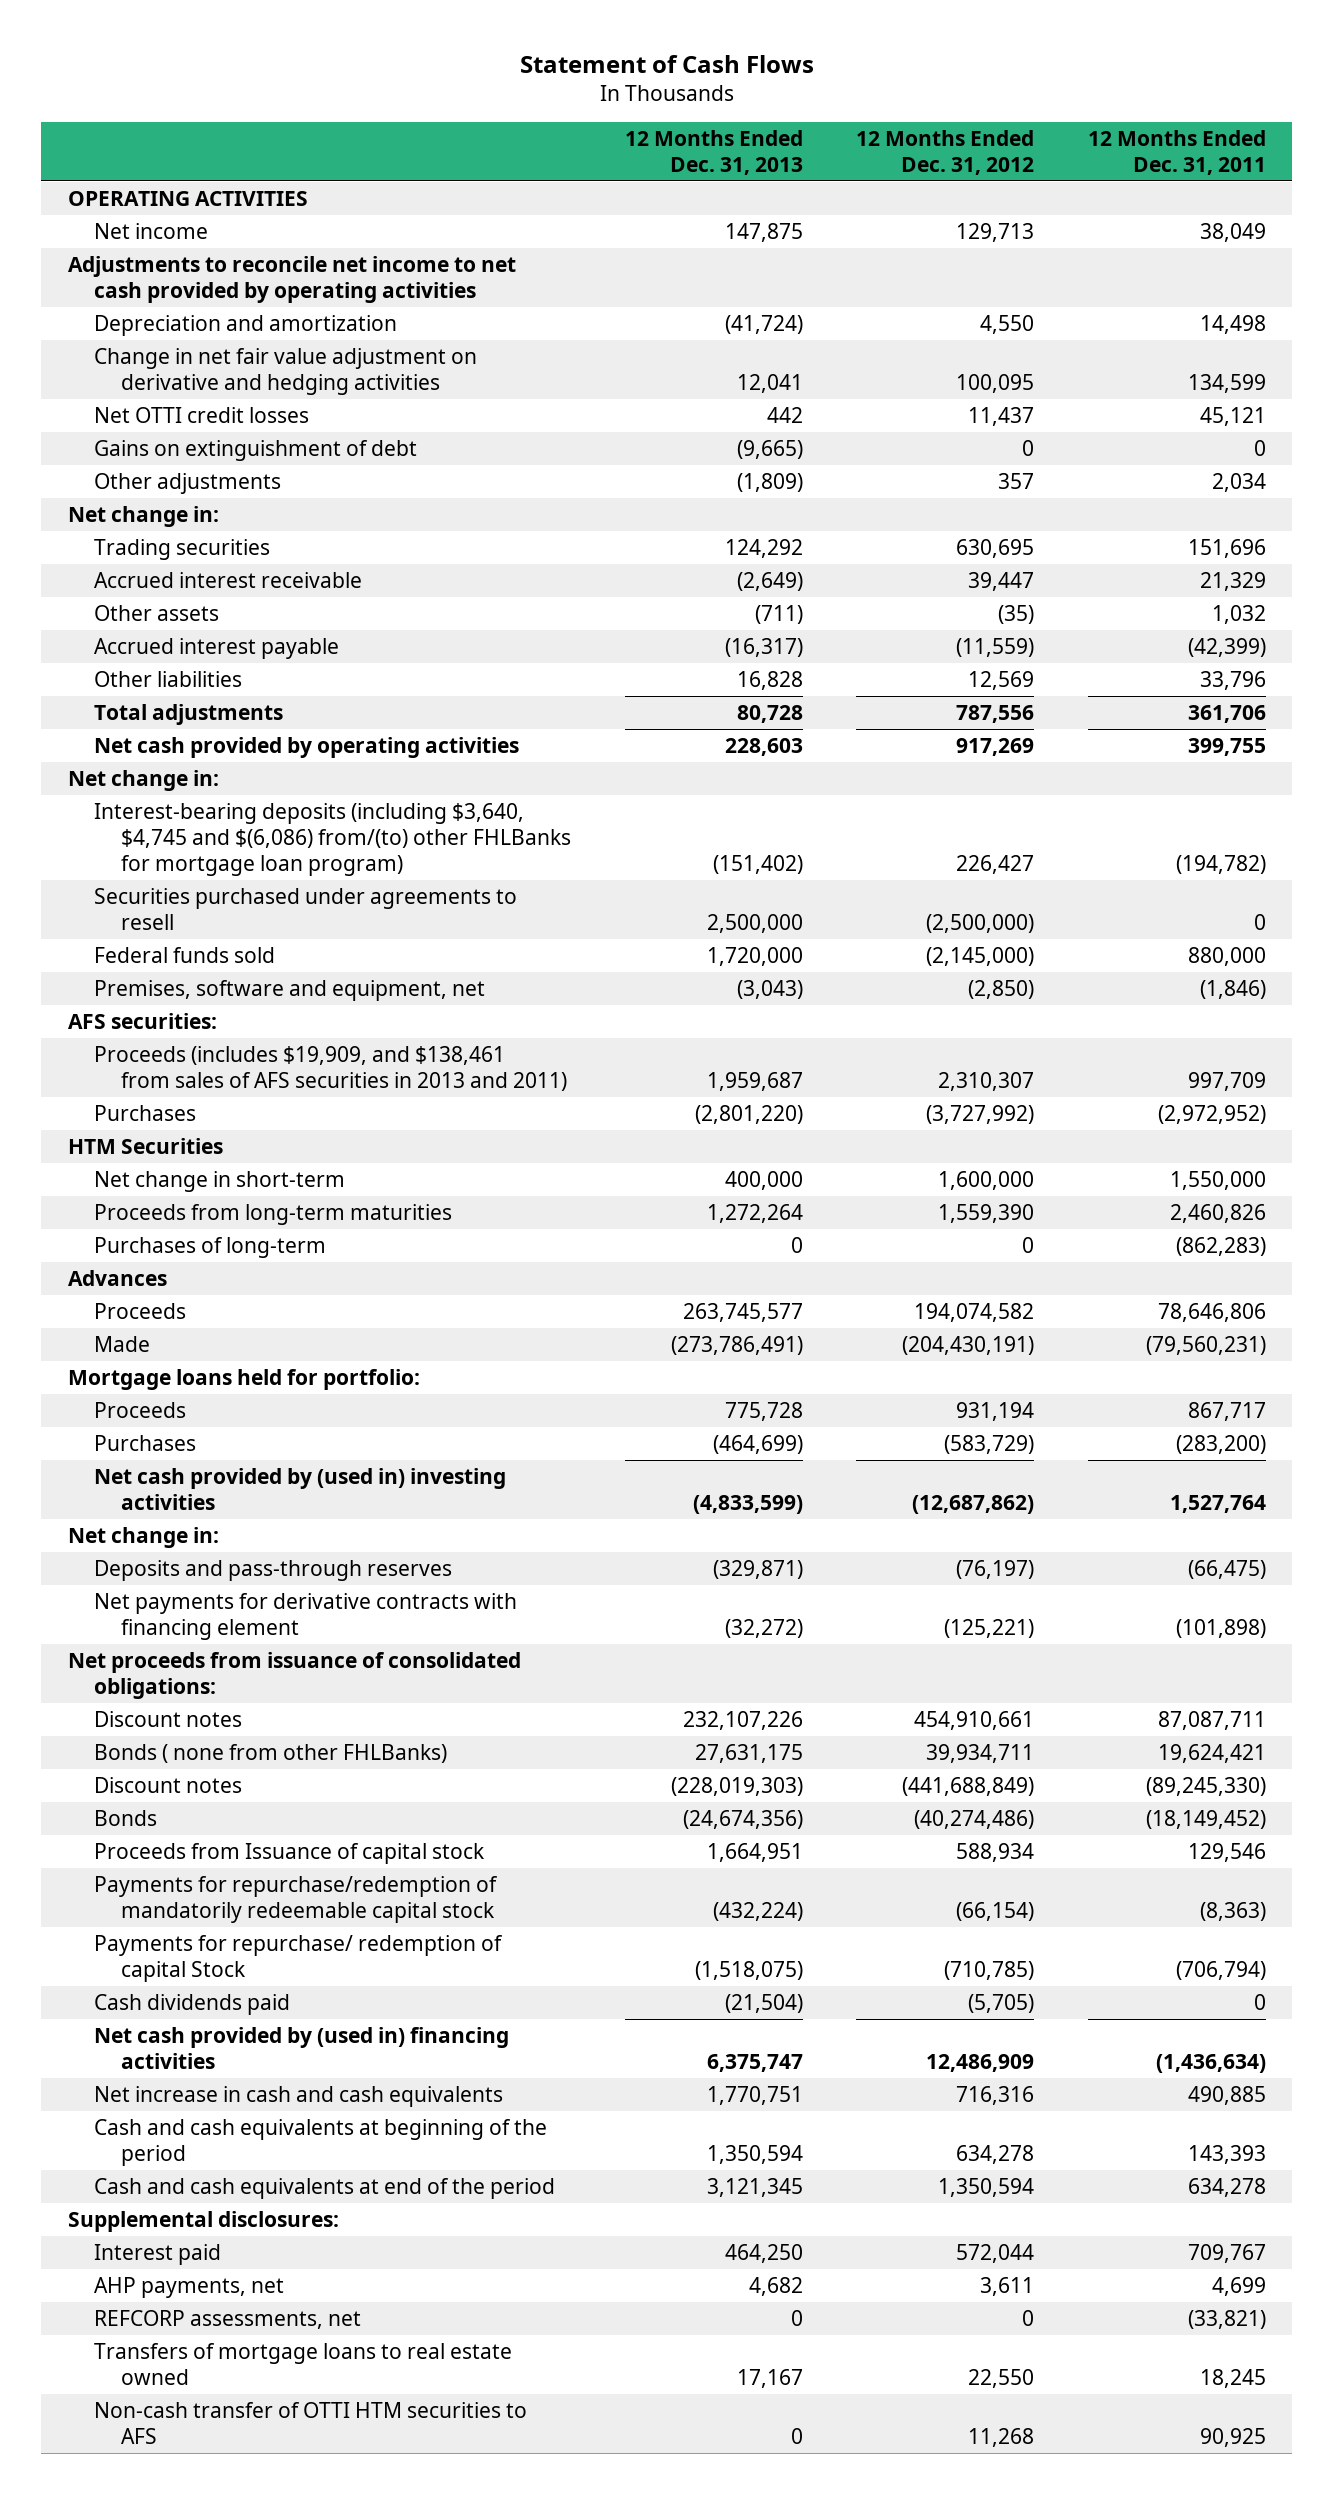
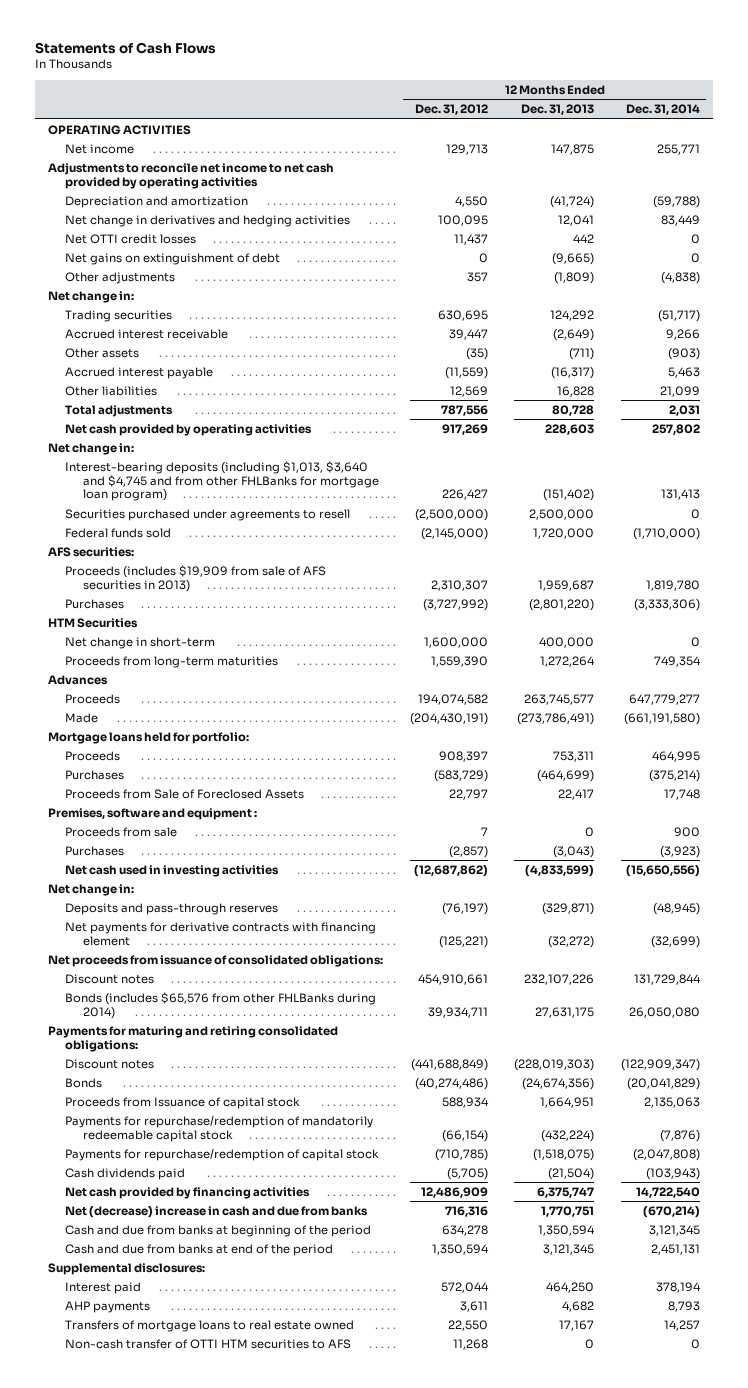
[519,55,814,74] Statement of Cash Flows -> [34,41,216,54] Statements of Cash Flows
[1087,130,1266,175] 12 Months Ended Dec. 31, 2011 -> none
none -> [625,104,700,116] Dec. 31, 2014
[94,348,478,395] Change in net fair value adjustment on derivative and hedging activities -> [65,214,351,227] Net change in derivatives and hedging activities
[94,440,418,462] Gains on extinguishment of debt -> [65,252,281,265] Net gains on extinguishment of debt
[94,803,572,876] Interest-bearing deposits (including $3,640, $4,745 and $(6,086) from/(to) other FHLBanks for mortgage loan program) -> [65,460,379,502] Interest-bearing deposits (including $1,013, $3,640 and $4,745 and from other FHLBanks for mortgage loan program)
[94,980,486,1002] Premises, software and equipment, net -> none
[94,1046,568,1091] Proceeds (includes $19,909, and $138,461 from sales of AFS securities in 2013 and 2011) -> [65,564,327,592] Proceeds (includes $19,909 from sale of AFS securities in 2013)
[94,1237,327,1259] Purchases of long-term -> none
[724,1402,803,1422] 775,728 -> [553,750,595,762] 753,311
[956,1402,1035,1422] 931,194 -> [438,750,488,762] 908,397
none -> [65,788,305,799] Proceeds from Sale of Foreclosed Assets
none -> [47,807,257,820] Premises, software and equipment :
none -> [65,826,178,837] Proceeds from sale
none -> [65,845,125,856] Purchases
[94,1468,507,1510] Net cash provided by (used in) investing activities -> [65,864,280,877] Net cash used in investing activities
[94,1744,448,1764] Bonds ( none from other FHLBanks) -> [65,991,377,1019] Bonds (includes $65,576 from other FHLBanks during 2014)
none -> [47,1025,338,1052] Payments for maturing and retiring consolidated obligations:
[94,1935,504,1982] Payments for repurchase/ redemption of capital Stock -> [65,1148,380,1161] Payments for repurchase/redemption of capital stock
[94,2027,510,2069] Net cash provided by (used in) financing activities -> [65,1186,311,1199] Net cash provided by financing activities
[94,2086,504,2108] Net increase in cash and cash equivalents -> [65,1205,369,1218] Net (decrease) increase in cash and due from banks
[94,2119,548,2166] Cash and cash equivalents at beginning of the period -> [65,1224,372,1237] Cash and due from banks at beginning of the period
[94,2178,556,2200] Cash and cash equivalents at end of the period -> [65,1243,334,1256] Cash and due from banks at end of the period
[94,2310,362,2330] REFCORP assessments, net -> none
[94,2277,285,2299] AHP payments, net -> [65,1300,151,1313] AHP payments

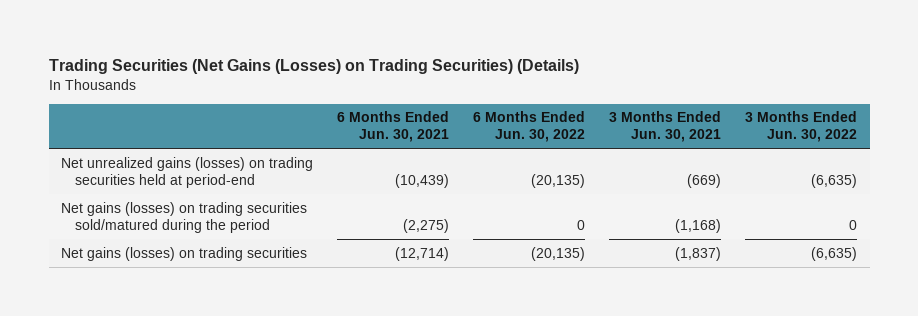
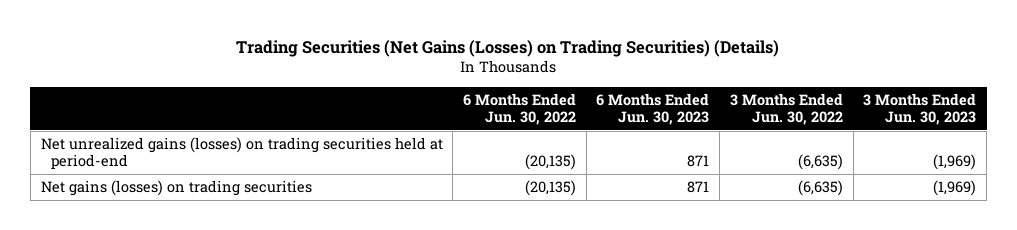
[336,111,449,143] 6 Months Ended Jun. 30, 2021 -> none
[609,111,722,143] 3 Months Ended Jun. 30, 2021 -> none
none -> [596,93,710,126] 6 Months Ended Jun. 30, 2023
none -> [863,93,977,126] 3 Months Ended Jun. 30, 2023
[60,201,307,233] Net gains (losses) on trading securities sold/matured during the period -> none

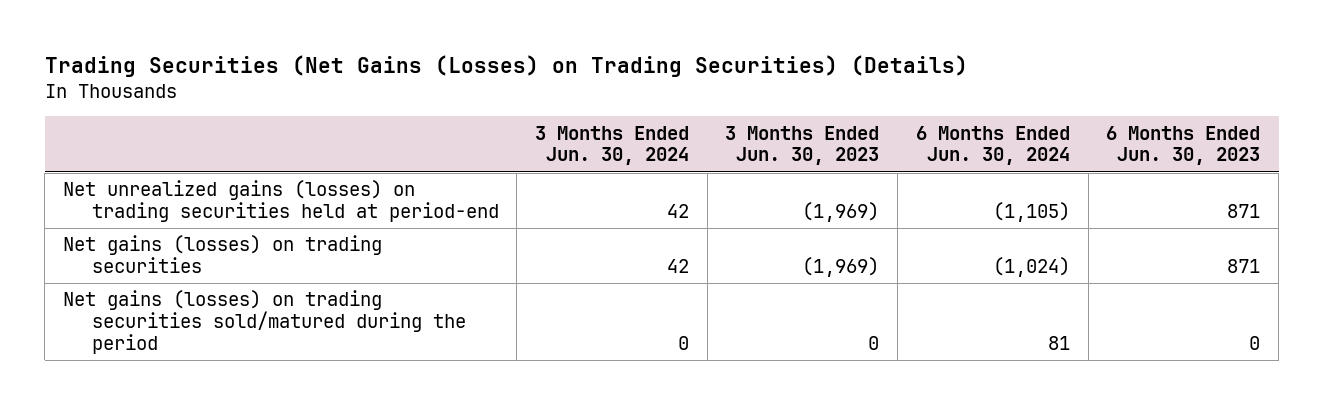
[462,93,576,126] 6 Months Ended Jun. 30, 2022 -> none
[729,93,843,126] 3 Months Ended Jun. 30, 2022 -> none
none -> [534,125,689,166] 3 Months Ended Jun. 30, 2024
none -> [915,125,1070,166] 6 Months Ended Jun. 30, 2024
none -> [62,290,466,355] Net gains (losses) on trading securities sold/matured during the period

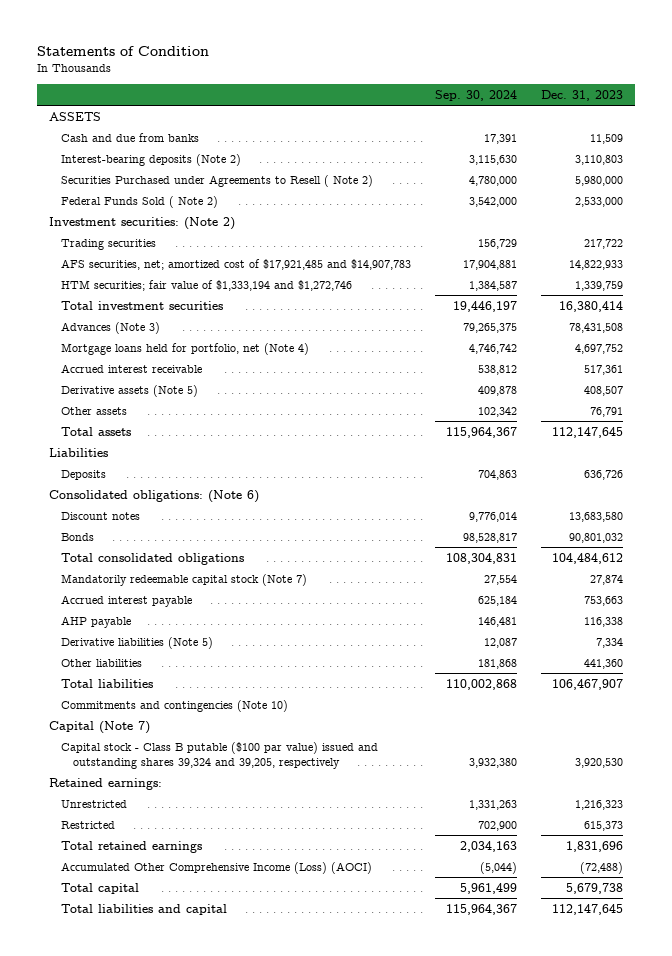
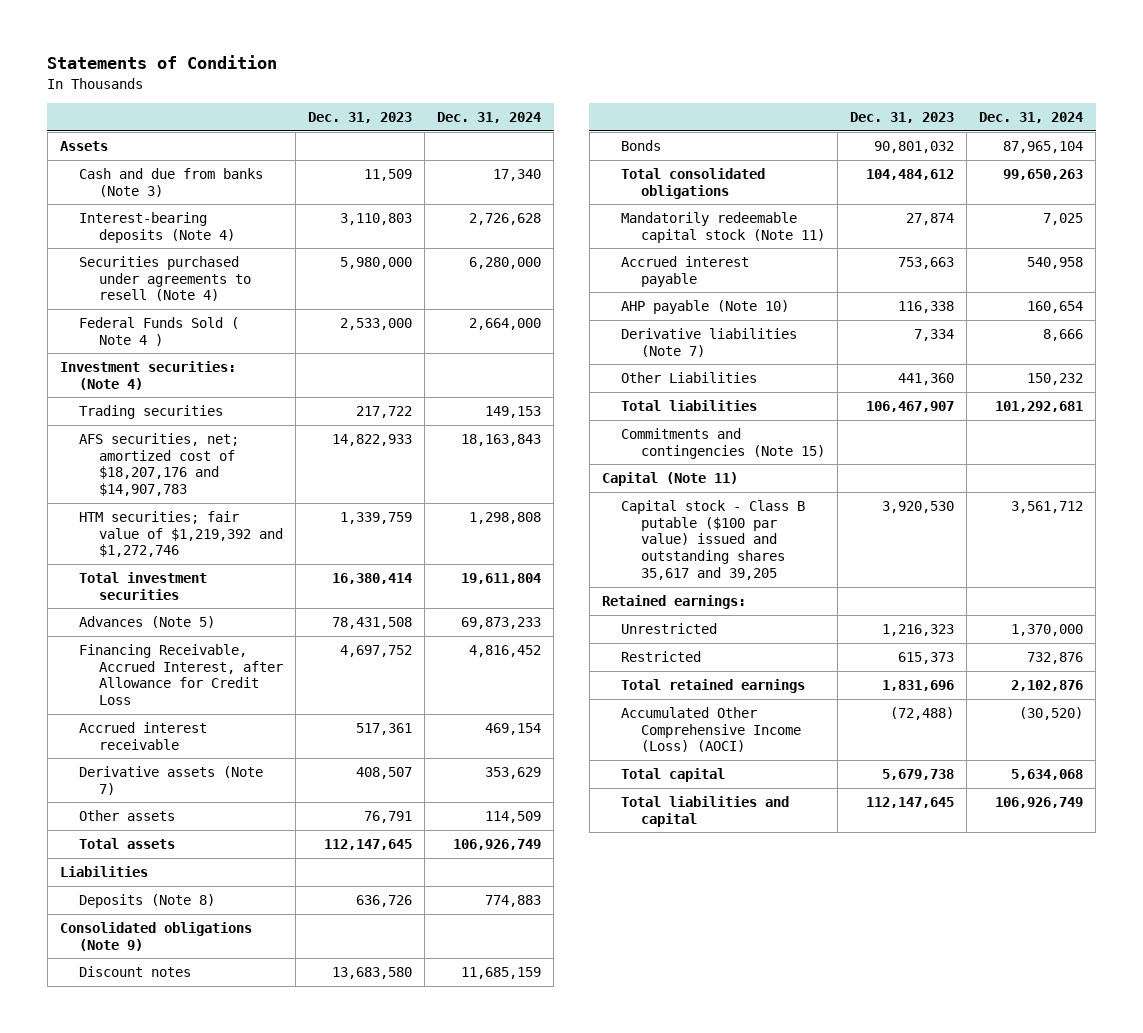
[434,89,517,101] Sep. 30, 2024 -> none
none -> [437,111,542,123] Dec. 31, 2024
[48,111,101,121] ASSETS -> [60,141,109,152] Assets
[61,132,200,142] Cash and due from banks -> [79,168,264,197] Cash and due from banks (Note 3)
[61,153,242,166] Interest-bearing deposits (Note 2) -> [79,212,235,243] Interest-bearing deposits (Note 4)
[61,174,374,187] Securities Purchased under Agreements to Resell ( Note 2) -> [79,256,251,302] Securities purchased under agreements to resell (Note 4)
[61,195,219,208] Federal Funds Sold ( Note 2) -> [79,317,240,346] Federal Funds Sold ( Note 4 )
[48,216,235,230] Investment securities: (Note 2) -> [60,361,237,390] Investment securities: (Note 4)
[61,258,412,270] AFS securities, net; amortized cost of $17,921,485 and $14,907,783 -> [79,433,240,497] AFS securities, net; amortized cost of $18,207,176 and $14,907,783
[61,279,353,291] HTM securities; fair value of $1,333,194 and $1,272,746 -> [79,511,283,558] HTM securities; fair value of $1,219,392 and $1,272,746
[61,321,161,334] Advances (Note 3) -> [79,616,216,629] Advances (Note 5)
[61,342,310,355] Mortgage loans held for portfolio, net (Note 4) -> [79,644,283,706] Financing Receivable, Accrued Interest, after Allowance for Credit Loss
[61,384,199,397] Derivative assets (Note 5) -> [79,766,264,795] Derivative assets (Note 7)
[61,469,107,480] Deposits -> [79,894,216,909] Deposits (Note 8)
[48,489,259,503] Consolidated obligations: (Note 6) -> [60,922,253,951] Consolidated obligations (Note 9)
[61,573,308,586] Mandatorily redeemable capital stock (Note 7) -> [621,212,825,243] Mandatorily redeemable capital stock (Note 11)
[61,615,132,628] AHP payable -> [621,300,790,315] AHP payable (Note 10)
[61,636,214,649] Derivative liabilities (Note 5) -> [621,328,798,357] Derivative liabilities (Note 7)
[61,658,143,667] Other liabilities -> [621,372,758,384] Other Liabilities
[61,699,289,712] Commitments and contingencies (Note 10) -> [621,428,825,459] Commitments and contingencies (Note 15)
[48,720,150,734] Capital (Note 7) -> [602,472,739,487] Capital (Note 11)
[61,741,379,769] Capital stock - Class B putable ($100 par value) issued and outstanding shares 39,324 and 39,205, respectively -> [621,500,806,580] Capital stock - Class B putable ($100 par value) issued and outstanding shares 35,617 and 39,205

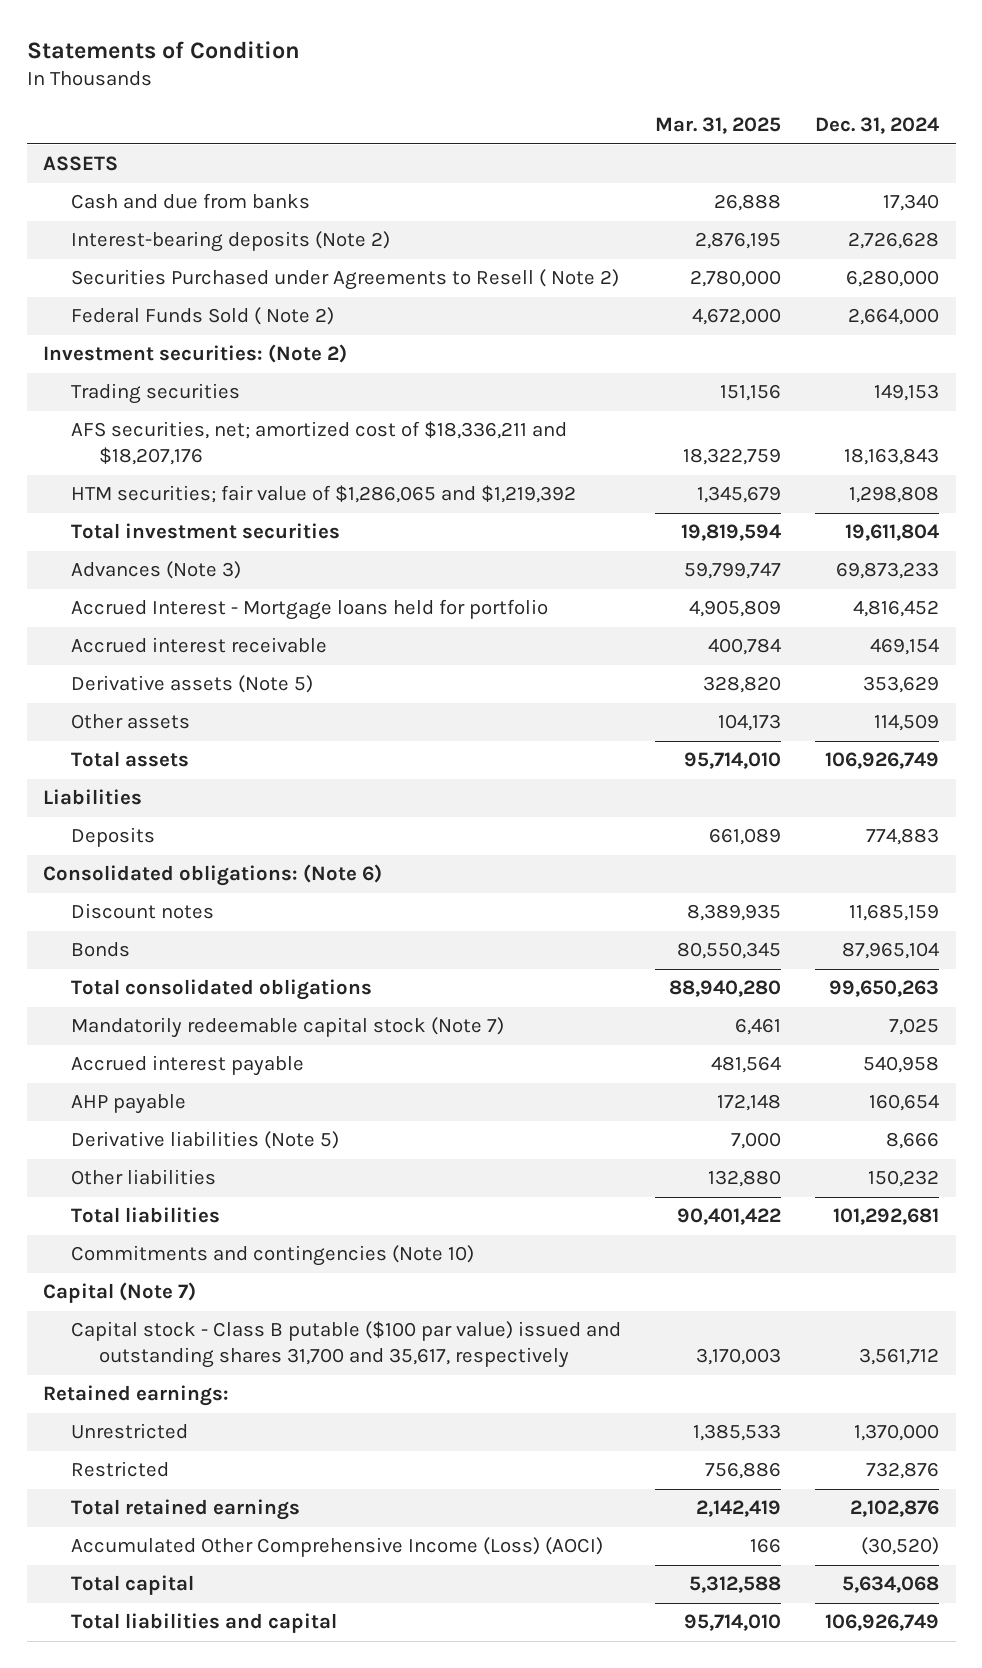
[308,111,413,123] Dec. 31, 2023 -> none
none -> [655,117,782,135] Mar. 31, 2025
[60,141,109,152] Assets -> [43,156,119,172] ASSETS
[79,168,264,197] Cash and due from banks (Note 3) -> [71,193,311,210] Cash and due from banks
[79,212,235,243] Interest-bearing deposits (Note 4) -> [71,231,391,253] Interest-bearing deposits (Note 2)
[79,256,251,302] Securities purchased under agreements to resell (Note 4) -> [71,269,620,291] Securities Purchased under Agreements to Resell ( Note 2)
[79,317,240,346] Federal Funds Sold ( Note 4 ) -> [71,307,335,326] Federal Funds Sold ( Note 2)
[60,361,237,390] Investment securities: (Note 4) -> [43,344,348,364] Investment securities: (Note 2)
[79,433,240,497] AFS securities, net; amortized cost of $18,207,176 and $14,907,783 -> [71,421,568,465] AFS securities, net; amortized cost of $18,336,211 and $18,207,176
[79,511,283,558] HTM securities; fair value of $1,219,392 and $1,272,746 -> [71,485,577,504] HTM securities; fair value of $1,286,065 and $1,219,392
[79,616,216,629] Advances (Note 5) -> [71,561,242,580] Advances (Note 3)
[79,644,283,706] Financing Receivable, Accrued Interest, after Allowance for Credit Loss -> [71,599,549,621] Accrued Interest - Mortgage loans held for portfolio
[79,766,264,795] Derivative assets (Note 7) -> [71,675,314,694] Derivative assets (Note 5)
[79,894,216,909] Deposits (Note 8) -> [71,827,156,848] Deposits
[60,922,253,951] Consolidated obligations (Note 9) -> [43,864,383,887] Consolidated obligations: (Note 6)
[621,212,825,243] Mandatorily redeemable capital stock (Note 11) -> [71,1017,505,1039] Mandatorily redeemable capital stock (Note 7)
[621,300,790,315] AHP payable (Note 10) -> [71,1094,187,1115] AHP payable
[621,328,798,357] Derivative liabilities (Note 7) -> [71,1131,340,1150] Derivative liabilities (Note 5)
[621,372,758,384] Other Liabilities -> [71,1169,217,1186] Other liabilities
[621,428,825,459] Commitments and contingencies (Note 15) -> [71,1245,475,1267] Commitments and contingencies (Note 10)
[602,472,739,487] Capital (Note 11) -> [43,1282,197,1304] Capital (Note 7)
[621,500,806,580] Capital stock - Class B putable ($100 par value) issued and outstanding shares 35,617 and 39,205 -> [71,1321,622,1368] Capital stock - Class B putable ($100 par value) issued and outstanding shares 31,700 and 35,617, respectively

